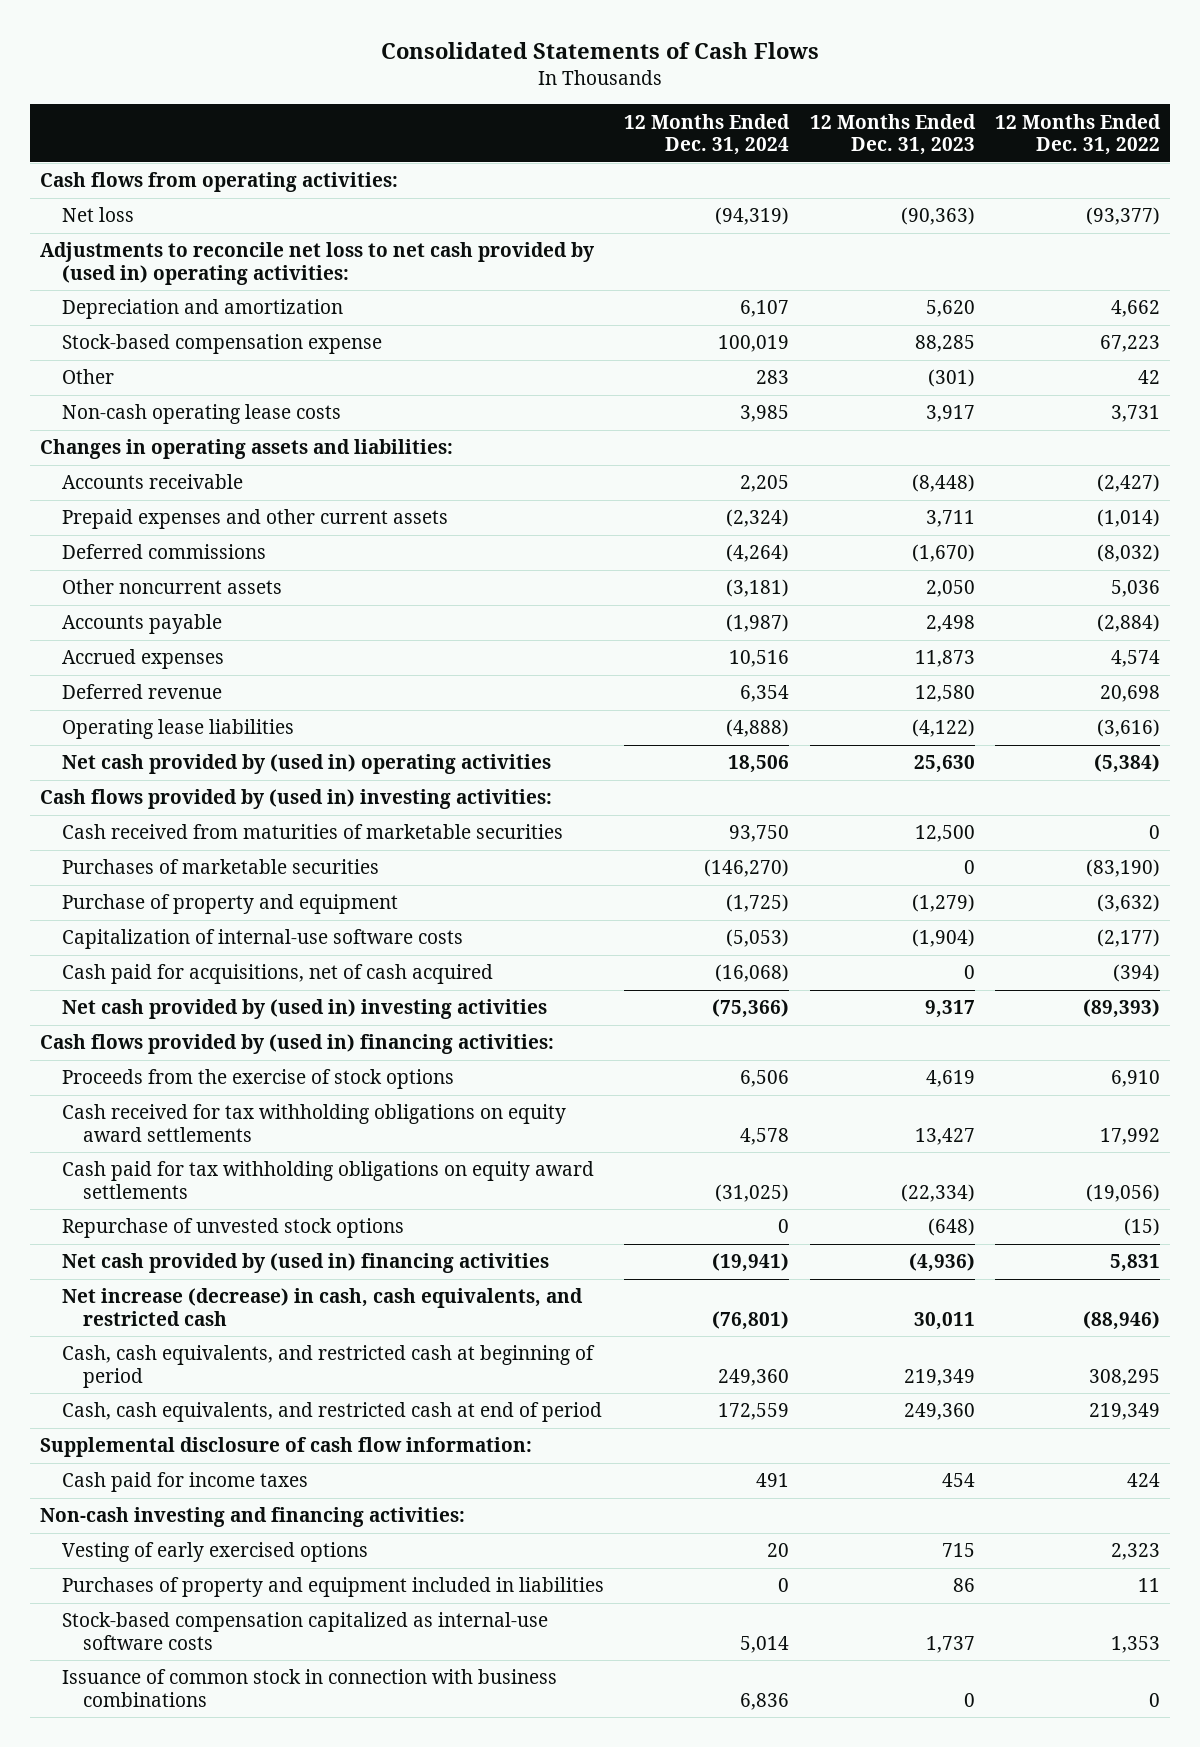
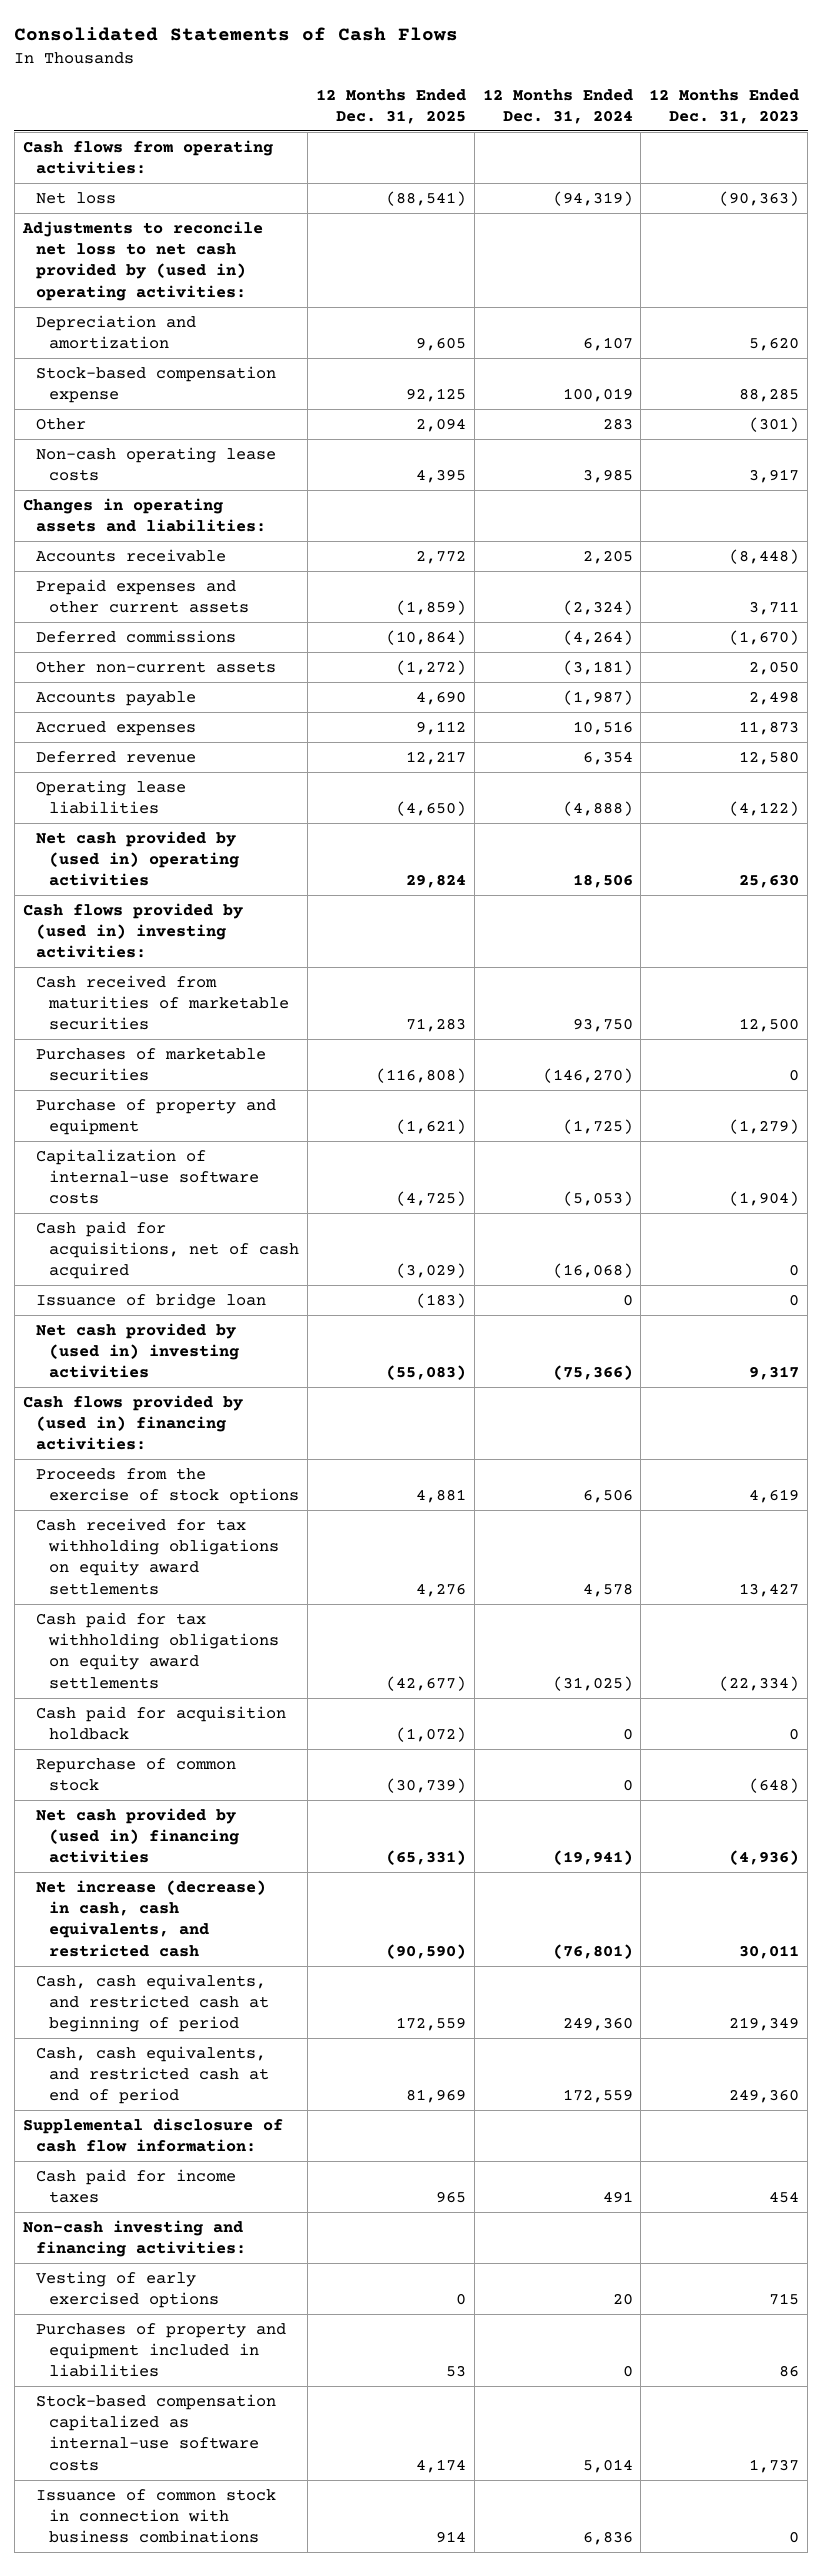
[995,113,1162,155] 12 Months Ended Dec. 31, 2022 -> none
none -> [315,88,466,124] 12 Months Ended Dec. 31, 2025
[61,579,282,595] Other noncurrent assets -> [35,660,276,673] Other non-current assets
none -> [35,1292,266,1309] Issuance of bridge loan
none -> [35,1705,286,1741] Cash paid for acquisition holdback
[61,1218,404,1239] Repurchase of unvested stock options -> [35,1757,236,1792] Repurchase of common stock

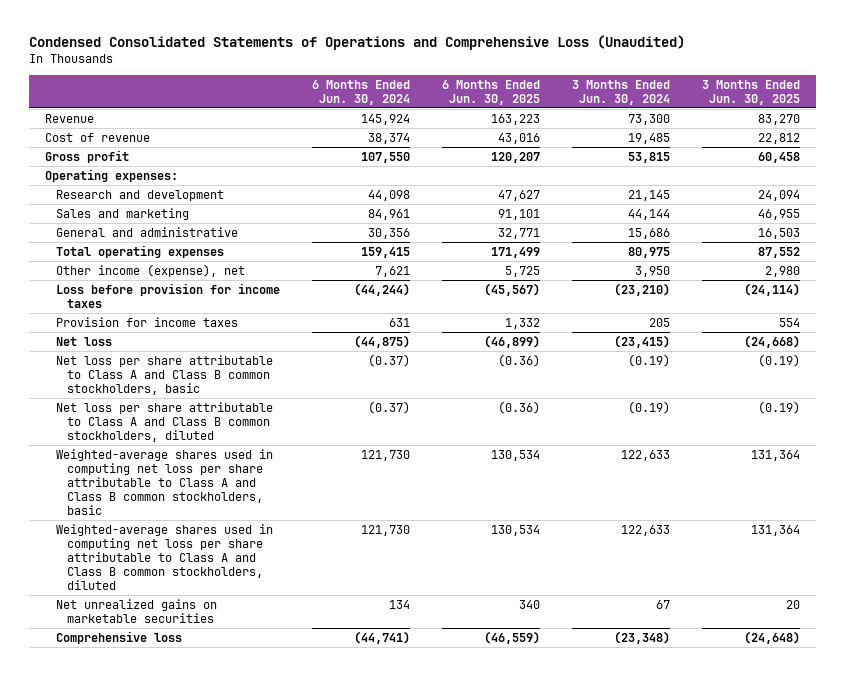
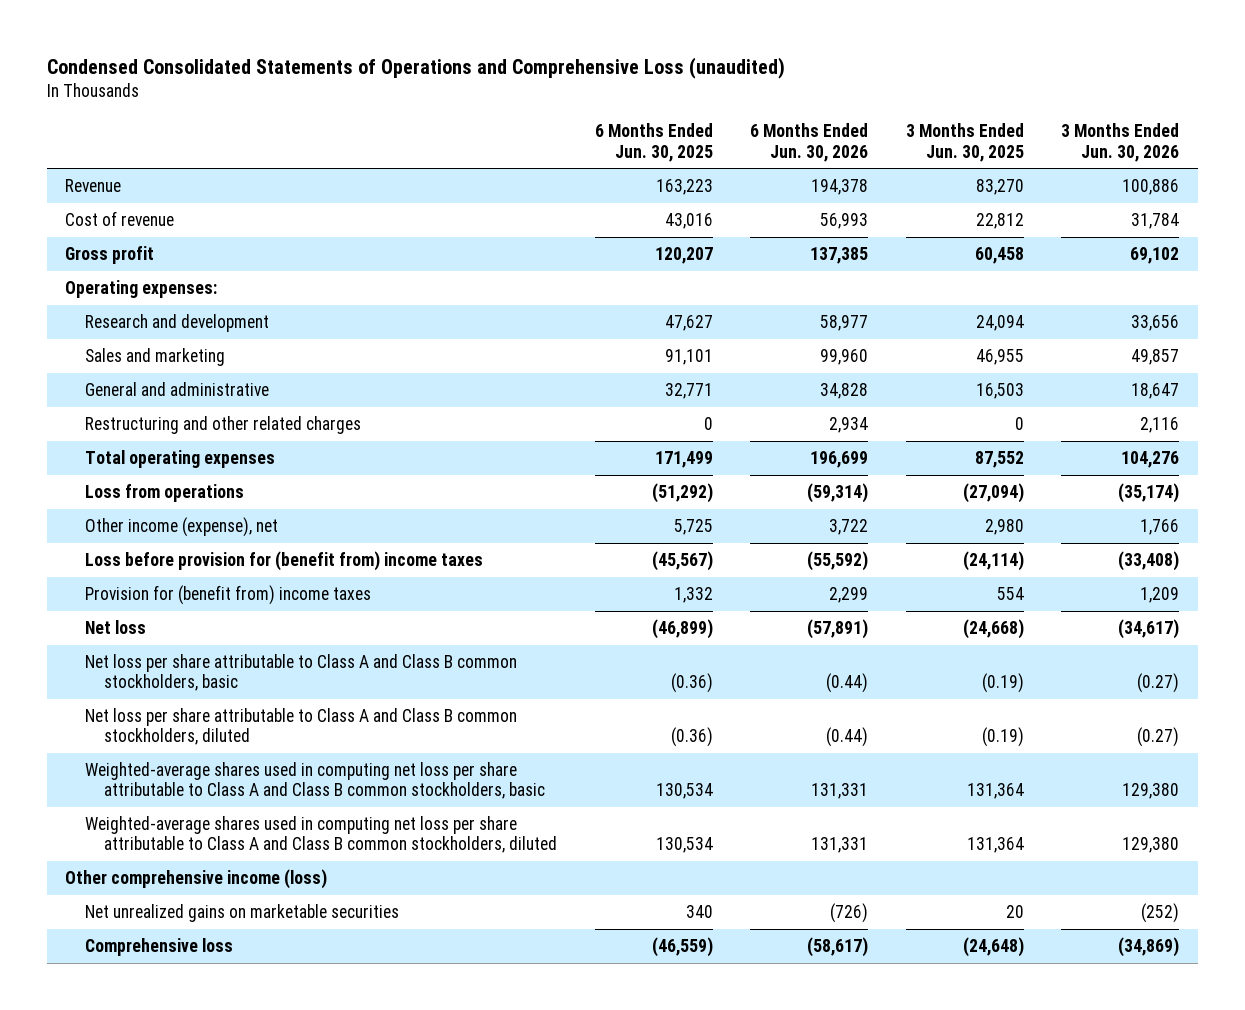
[29,35,686,51] Condensed Consolidated Statements of Operations and Comprehensive Loss (Unaudited) -> [46,56,785,79] Condensed Consolidated Statements of Operations and Comprehensive Loss (unaudited)
[312,79,411,105] 6 Months Ended Jun. 30, 2024 -> none
[571,79,670,105] 3 Months Ended Jun. 30, 2024 -> none
none -> [750,123,869,162] 6 Months Ended Jun. 30, 2026
none -> [1061,123,1180,162] 3 Months Ended Jun. 30, 2026
none -> [84,415,361,434] Restructuring and other related charges
none -> [84,483,244,502] Loss from operations
[56,282,281,308] Loss before provision for income taxes -> [84,550,483,571] Loss before provision for (benefit from) income taxes
[56,316,239,327] Provision for income taxes -> [84,584,371,605] Provision for (benefit from) income taxes
none -> [65,868,328,889] Other comprehensive income (loss)

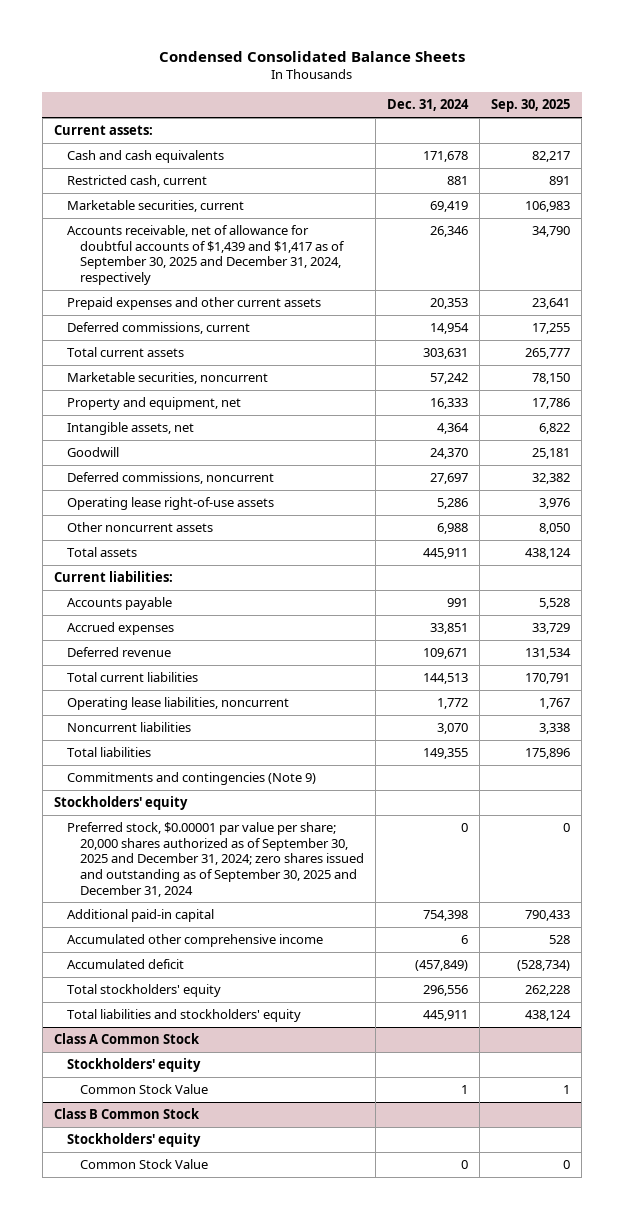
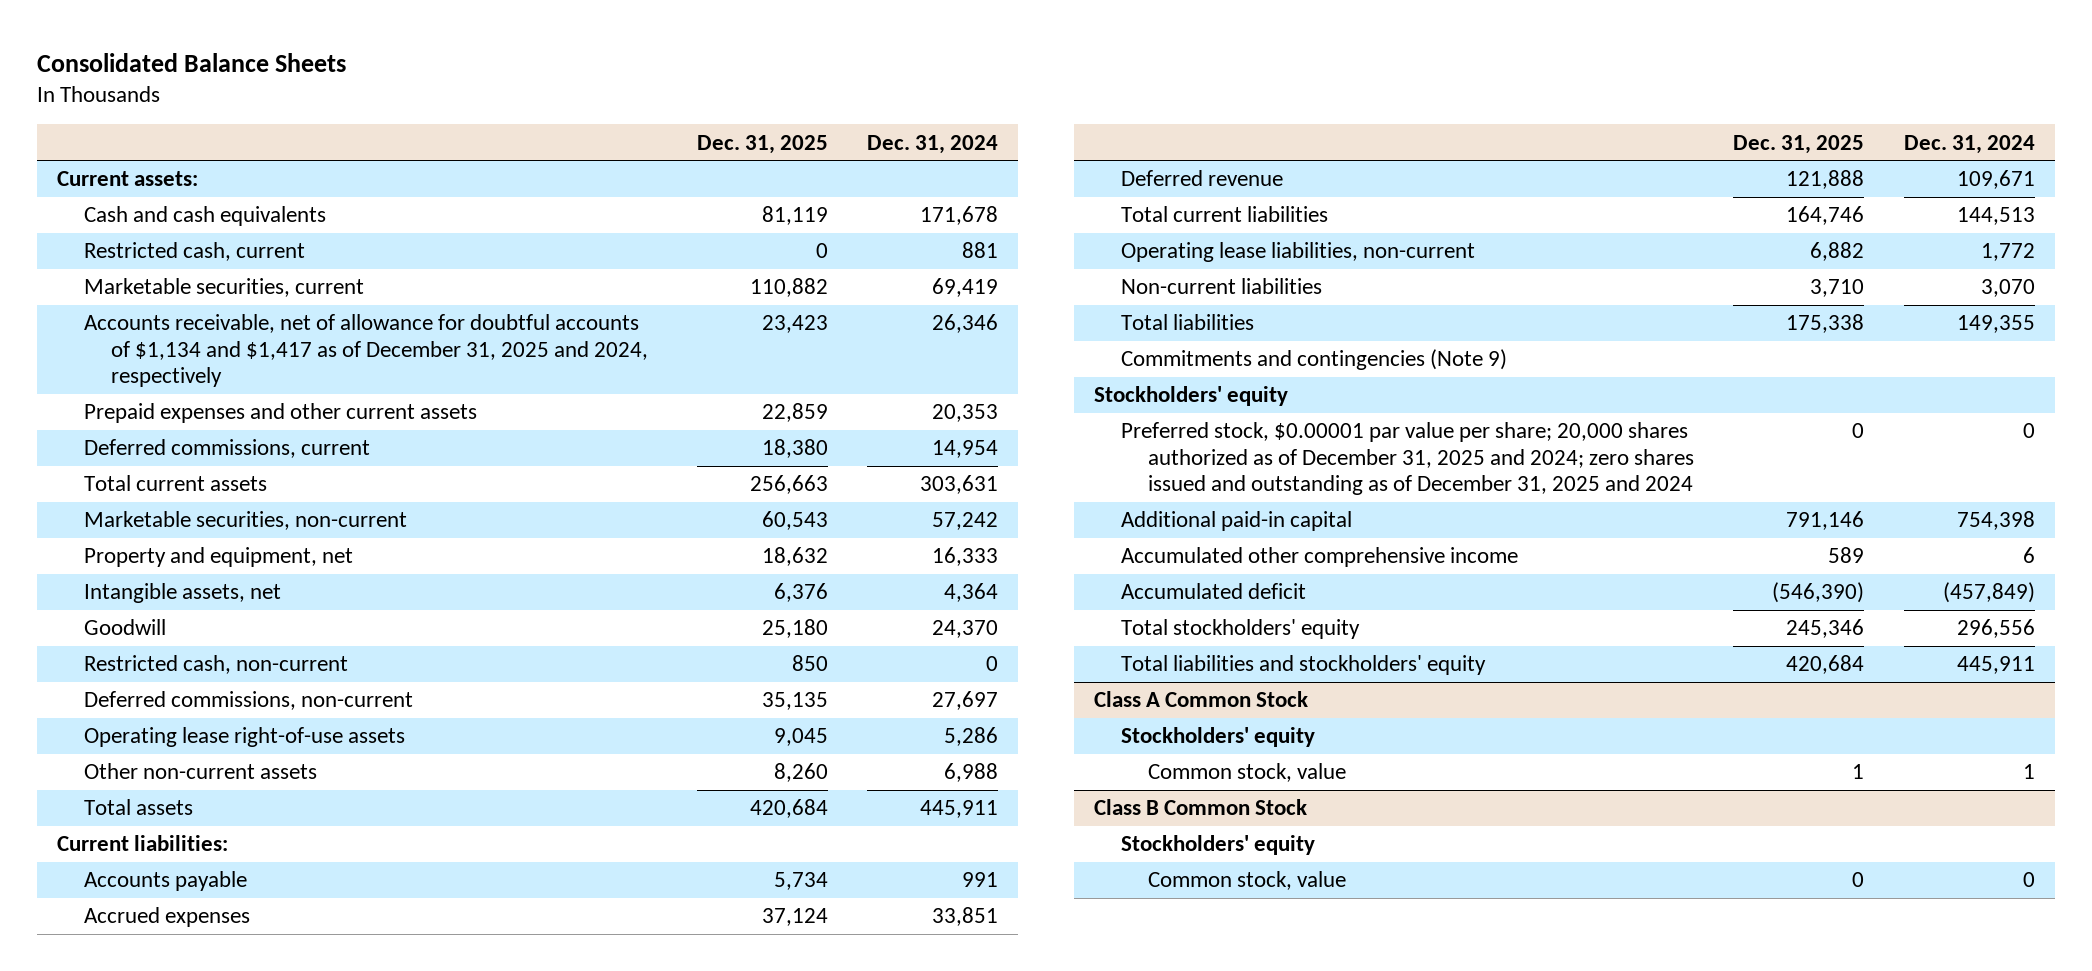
[158,51,465,63] Condensed Consolidated Balance Sheets -> [37,52,347,72] Consolidated Balance Sheets
[491,99,571,113] Sep. 30, 2025 -> none
none -> [696,134,828,154] Dec. 31, 2025
[66,225,346,286] Accounts receivable, net of allowance for doubtful accounts of $1,439 and $1,417 as of September 30, 2025 and December 31, 2024, respectively -> [84,314,649,387] Accounts receivable, net of allowance for doubtful accounts of $1,134 and $1,417 as of December 31, 2025 and 2024, respectively
[66,372,268,385] Marketable securities, noncurrent -> [84,511,408,531] Marketable securities, non-current
none -> [84,655,349,675] Restricted cash, non-current
[66,472,274,485] Deferred commissions, noncurrent -> [84,691,414,711] Deferred commissions, non-current
[66,522,213,533] Other noncurrent assets -> [84,763,318,780] Other non-current assets
[66,697,289,711] Operating lease liabilities, noncurrent -> [1120,242,1475,263] Operating lease liabilities, non-current
[66,722,191,733] Noncurrent liabilities -> [1120,278,1322,295] Non-current liabilities
[66,822,365,897] Preferred stock, $0.00001 par value per share; 20,000 shares authorized as of September 30, 2025 and December 31, 2024; zero shares issued and outstanding as of September 30, 2025 and December 31, 2024 -> [1120,422,1694,495] Preferred stock, $0.00001 par value per share; 20,000 shares authorized as of December 31, 2025 and 2024; zero shares issued and outstanding as of December 31, 2025 and 2024
[80,1084,209,1095] Common Stock Value -> [1147,763,1346,783] Common stock, value
[80,1159,209,1170] Common Stock Value -> [1147,871,1346,891] Common stock, value

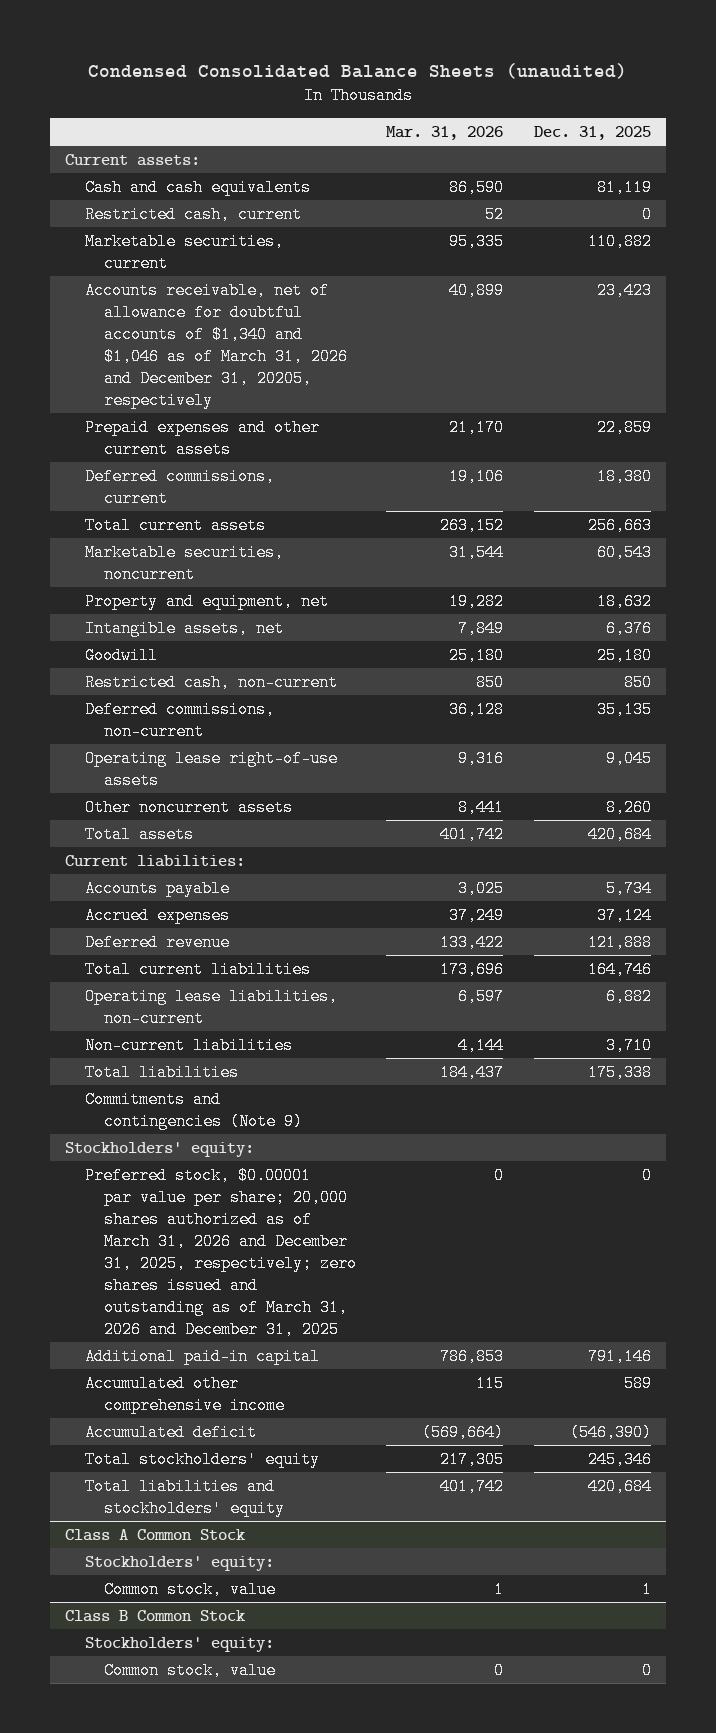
[37,52,347,72] Consolidated Balance Sheets -> [87,62,627,79] Condensed Consolidated Balance Sheets (unaudited)
[867,134,999,154] Dec. 31, 2024 -> none
none -> [386,125,504,140] Mar. 31, 2026
[84,314,649,387] Accounts receivable, net of allowance for doubtful accounts of $1,134 and $1,417 as of December 31, 2025 and 2024, respectively -> [84,281,349,409] Accounts receivable, net of allowance for doubtful accounts of $1,340 and $1,046 as of March 31, 2026 and December 31, 20205, respectively
[84,511,408,531] Marketable securities, non-current -> [84,543,284,583] Marketable securities, noncurrent
[84,763,318,780] Other non-current assets -> [84,798,293,816] Other noncurrent assets
[1093,386,1288,407] Stockholders' equity -> [64,1141,254,1157] Stockholders' equity:
[1120,422,1694,495] Preferred stock, $0.00001 par value per share; 20,000 shares authorized as of December 31, 2025 and 2024; zero shares issued and outstanding as of December 31, 2025 and 2024 -> [84,1166,358,1338] Preferred stock, $0.00001 par value per share; 20,000 shares authorized as of March 31, 2026 and December 31, 2025, respectively; zero shares issued and outstanding as of March 31, 2026 and December 31, 2025
[1120,727,1315,748] Stockholders' equity -> [84,1555,274,1571] Stockholders' equity:
[1120,835,1315,856] Stockholders' equity -> [84,1636,274,1652] Stockholders' equity:

